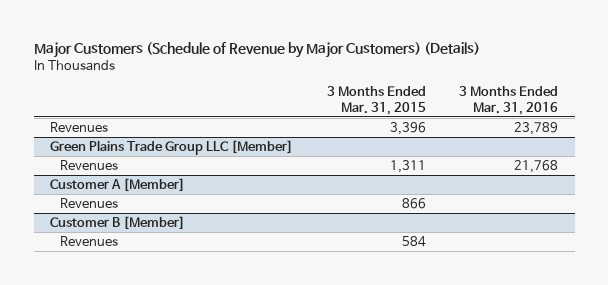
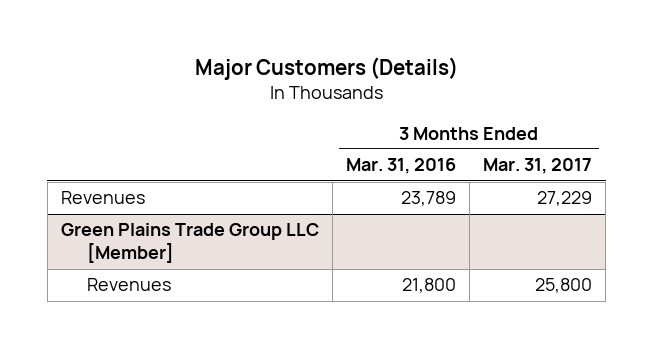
[33,41,480,58] Major Customers (Schedule of Revenue by Major Customers) (Details) -> [194,56,458,80] Major Customers (Details)
[326,86,426,115] 3 Months Ended Mar. 31, 2015 -> none
none -> [483,158,593,175] Mar. 31, 2017
[50,178,186,193] Customer A [Member] -> none
[60,198,119,209] Revenues -> none
[50,216,186,231] Customer B [Member] -> none
[60,236,119,247] Revenues -> none
[513,160,558,174] 21,768 -> [402,278,457,294] 21,800

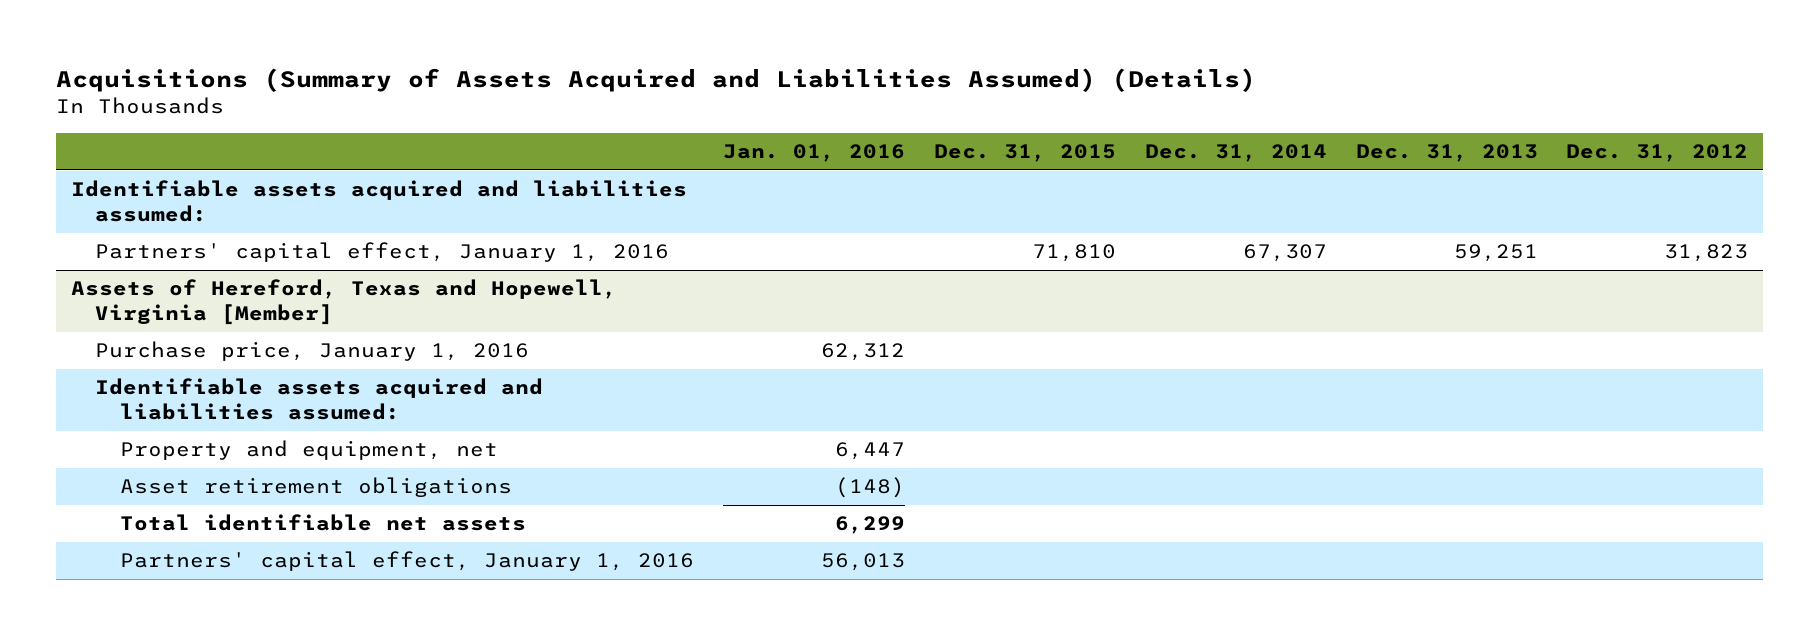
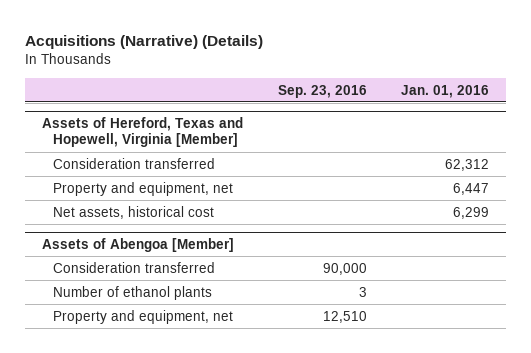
[56,67,1257,92] Acquisitions (Summary of Assets Acquired and Liabilities Assumed) (Details) -> [24,34,263,49] Acquisitions (Narrative) (Details)
[933,143,1116,162] Dec. 31, 2015 -> none
[1144,143,1327,162] Dec. 31, 2014 -> none
[1355,143,1538,162] Dec. 31, 2013 -> none
[1566,143,1749,162] Dec. 31, 2012 -> none
none -> [277,84,367,98] Sep. 23, 2016
[70,180,687,222] Identifiable assets acquired and liabilities assumed: -> none
[95,242,670,263] Partners' capital effect, January 1, 2016 -> none
[95,378,544,420] Identifiable assets acquired and liabilities assumed: -> none
[95,341,530,362] Purchase price, January 1, 2016 -> [52,157,215,169] Consideration transferred
[119,477,512,498] Asset retirement obligations -> none
[119,551,694,572] Partners' capital effect, January 1, 2016 -> none
[119,514,526,532] Total identifiable net assets -> [52,205,214,219] Net assets, historical cost
none -> [41,237,234,252] Assets of Abengoa [Member]
none -> [52,261,215,273] Consideration transferred
none -> [52,285,212,300] Number of ethanol plants
none -> [52,309,233,324] Property and equipment, net

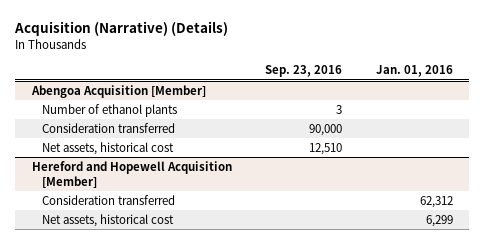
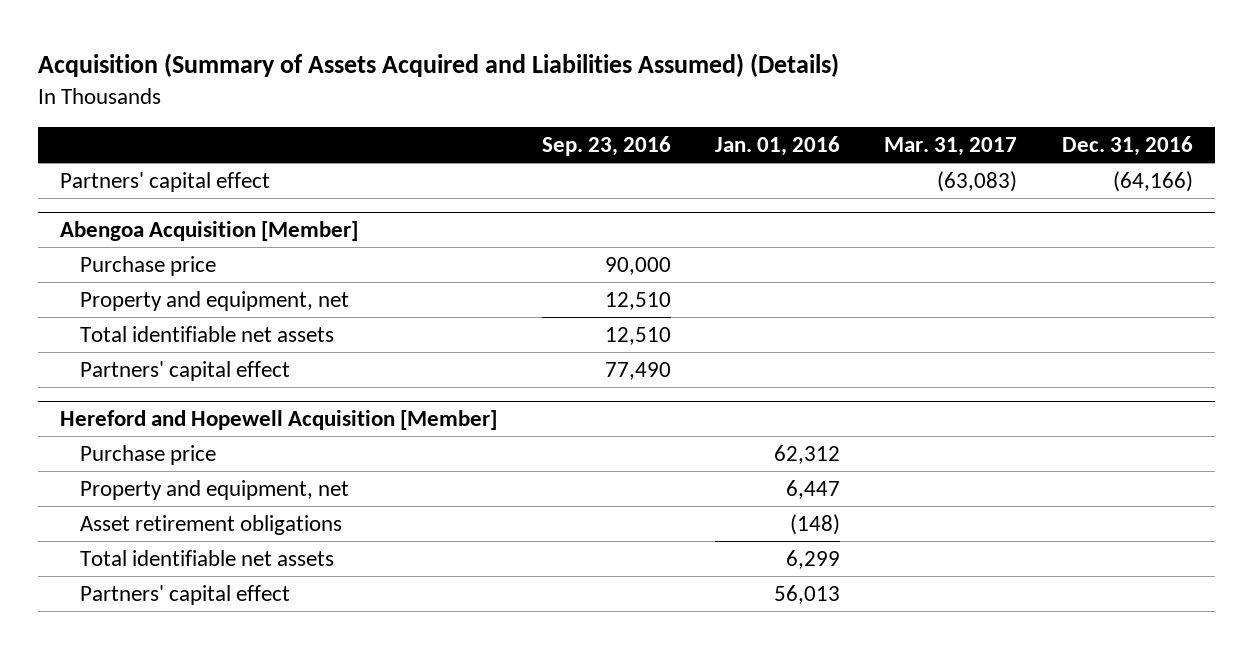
[14,21,229,37] Acquisition (Narrative) (Details) -> [38,53,840,78] Acquisition (Summary of Assets Acquired and Liabilities Assumed) (Details)
none -> [884,136,1018,156] Mar. 31, 2017
none -> [1061,135,1193,156] Dec. 31, 2016
none -> [60,171,271,192] Partners' capital effect
[42,103,178,117] Number of ethanol plants -> none
[42,122,176,133] Consideration transferred -> [80,255,217,276] Purchase price
none -> [80,290,350,311] Property and equipment, net
[42,141,175,155] Net assets, historical cost -> [80,325,335,342] Total identifiable net assets
none -> [80,360,291,381] Partners' capital effect
[42,194,176,205] Consideration transferred -> [80,444,217,465] Purchase price
none -> [80,479,350,500] Property and equipment, net
none -> [80,514,343,535] Asset retirement obligations
[42,213,175,227] Net assets, historical cost -> [80,549,335,566] Total identifiable net assets
none -> [80,584,291,605] Partners' capital effect

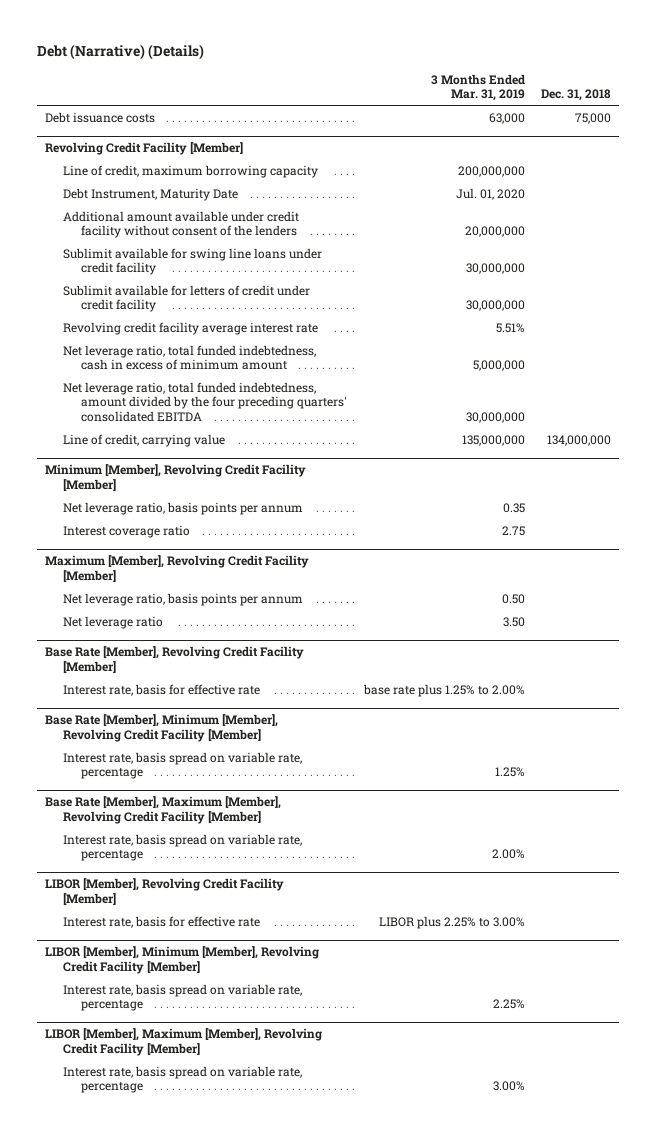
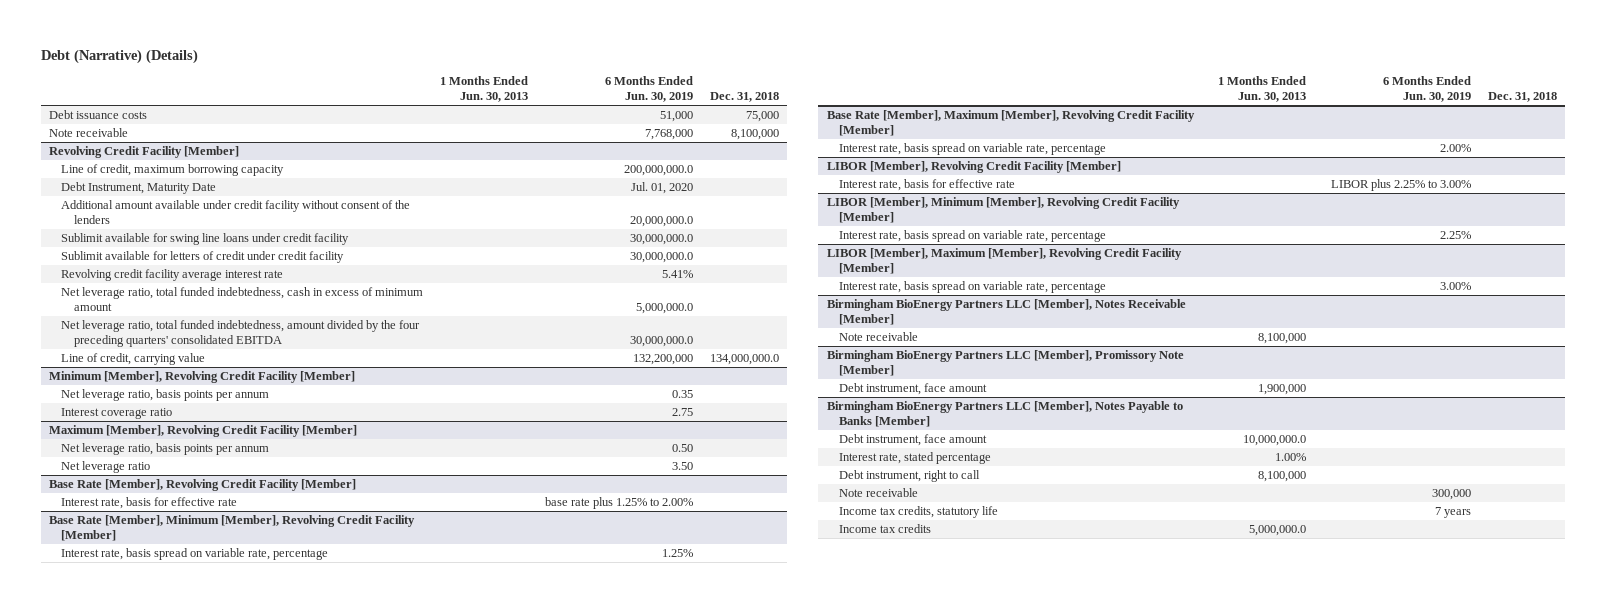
[430,73,525,102] 3 Months Ended Mar. 31, 2019 -> none
none -> [440,76,529,103] 1 Months Ended Jun. 30, 2013
none -> [605,76,694,103] 6 Months Ended Jun. 30, 2019
none -> [49,128,129,138] Note receivable
[546,434,611,446] 134,000,000 -> [709,354,779,366] 134,000,000.0
none -> [826,299,1186,326] Birmingham BioEnergy Partners LLC [Member], Notes Receivable [Member]
none -> [839,332,919,342] Note receivable
none -> [826,350,1184,377] Birmingham BioEnergy Partners LLC [Member], Promissory Note [Member]
none -> [839,383,988,396] Debt instrument, face amount
none -> [826,401,1183,428] Birmingham BioEnergy Partners LLC [Member], Notes Payable to Banks [Member]
none -> [839,434,988,447] Debt instrument, face amount
none -> [839,452,992,465] Interest rate, stated percentage
none -> [839,470,981,483] Debt instrument, right to call
none -> [839,488,919,498] Note receivable
none -> [839,506,999,519] Income tax credits, statutory life
none -> [839,524,932,534] Income tax credits

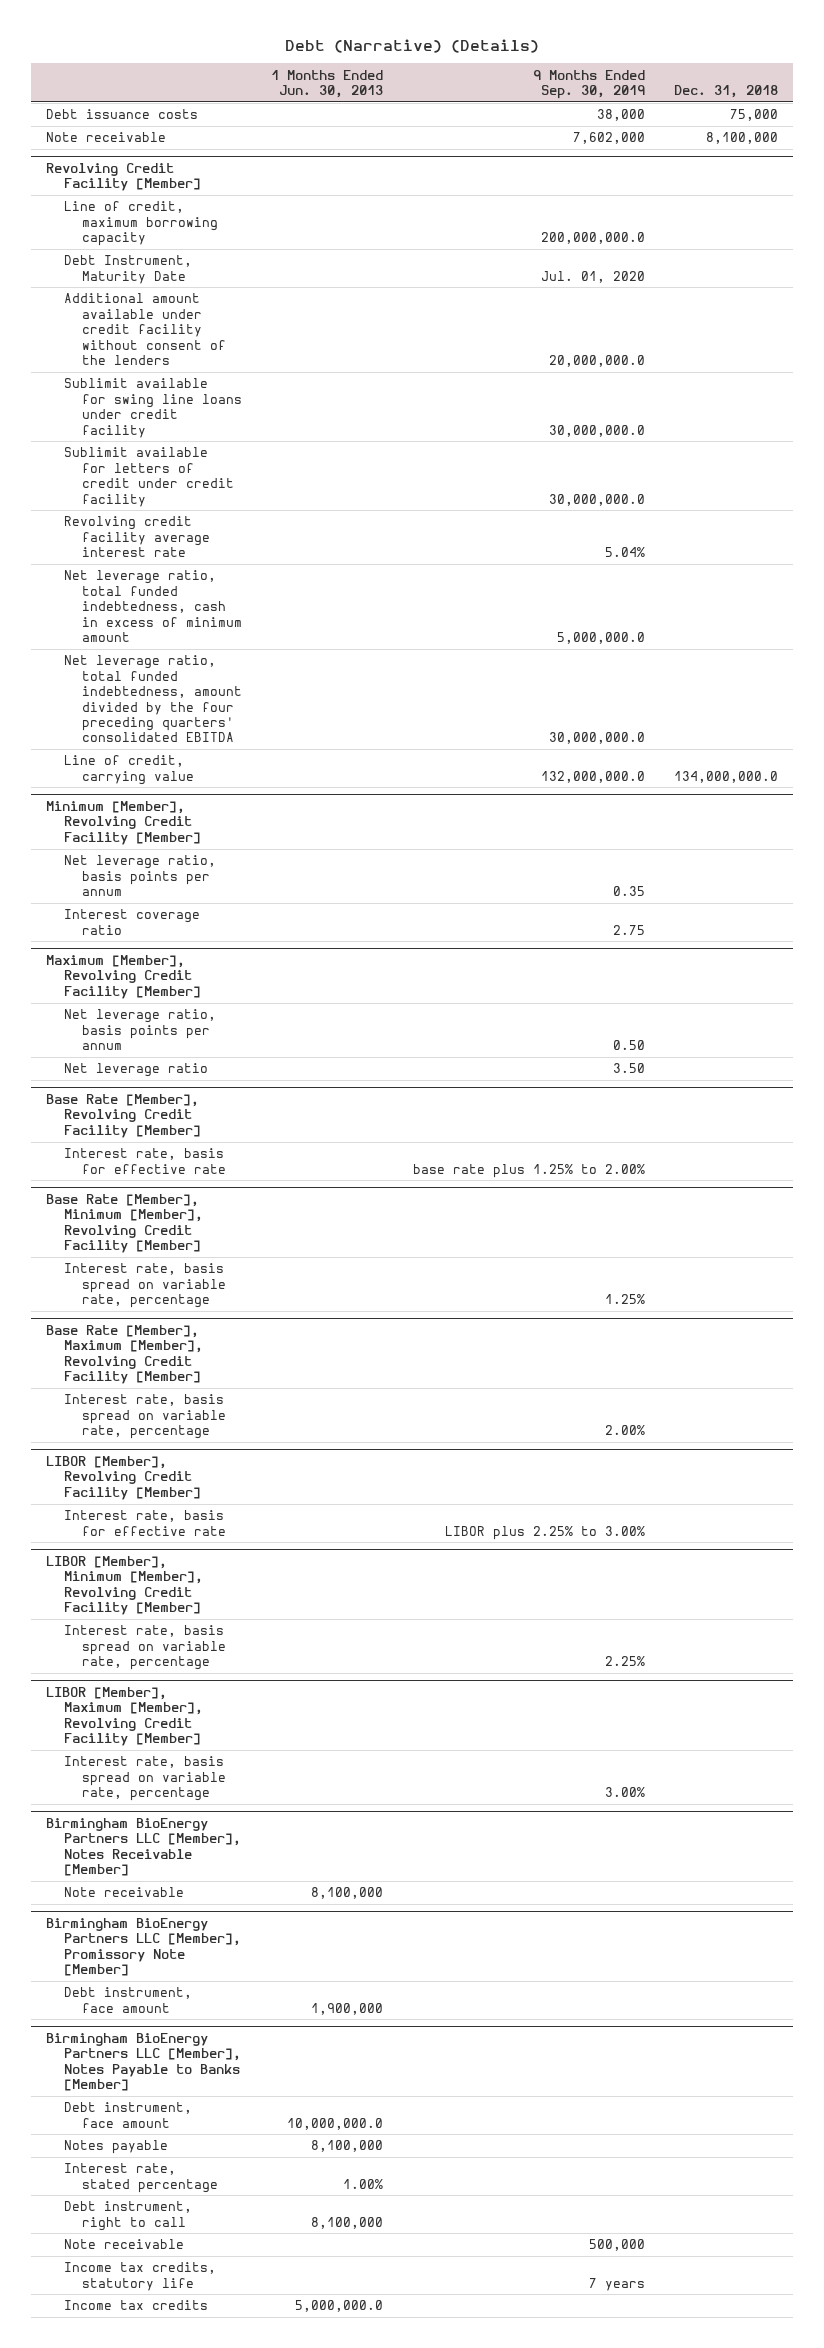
[605,76,694,103] 6 Months Ended Jun. 30, 2019 -> none
none -> [532,69,645,100] 9 Months Ended Sep. 30, 2019
none -> [63,2140,168,2155] Notes payable

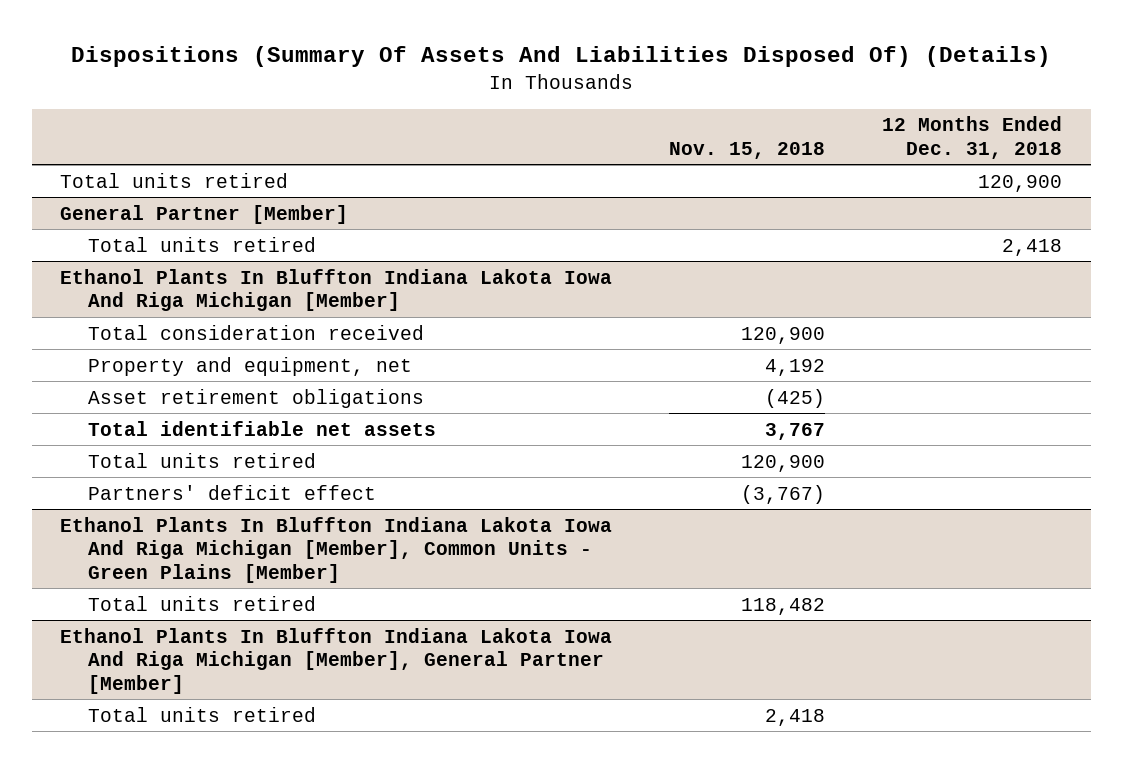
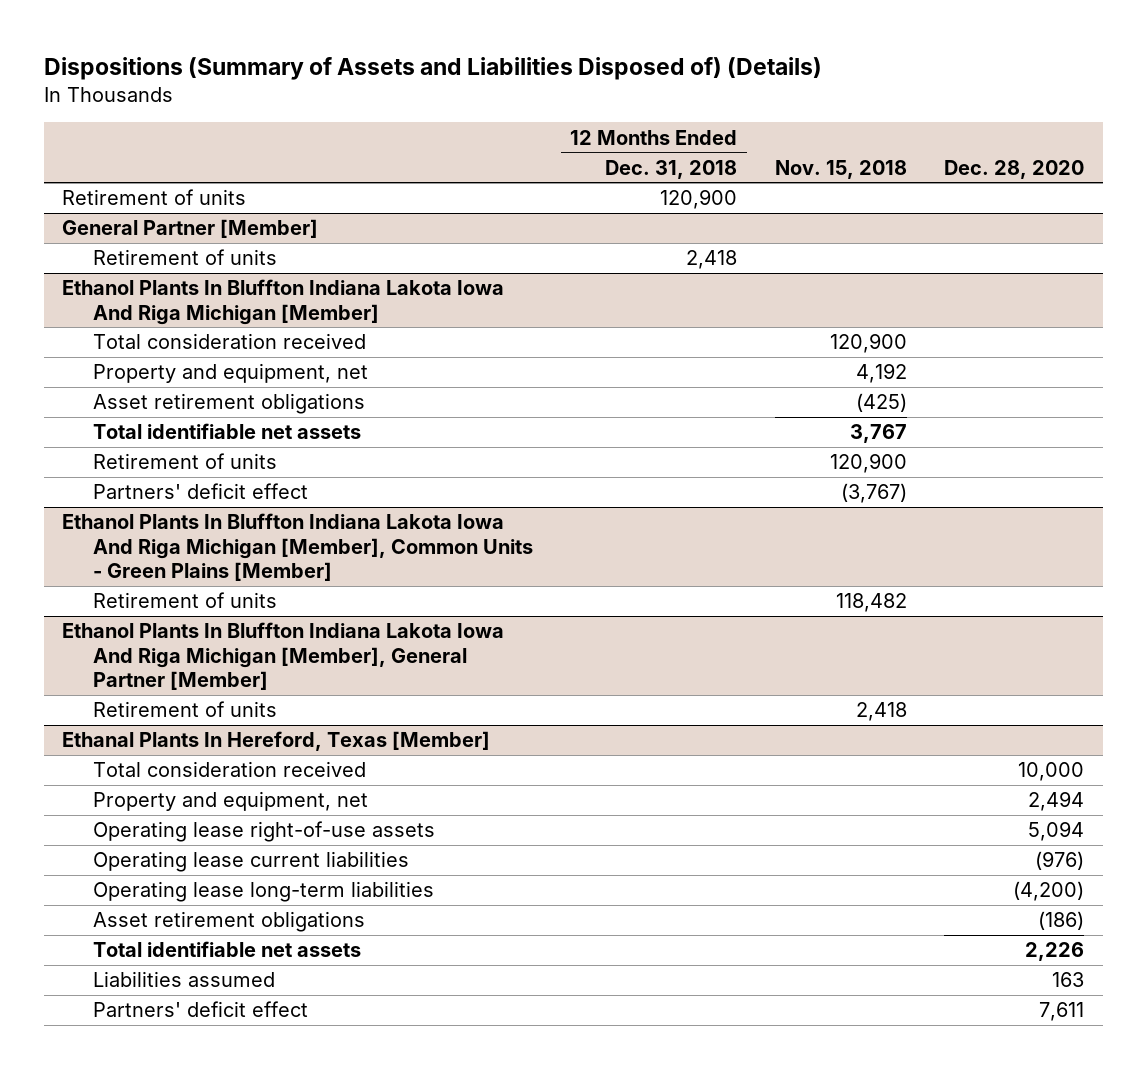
[71,46,1052,68] Dispositions (Summary Of Assets And Liabilities Disposed Of) (Details) -> [43,56,822,80] Dispositions (Summary of Assets and Liabilities Disposed of) (Details)
none -> [944,159,1085,179] Dec. 28, 2020
[60,172,289,188] Total units retired -> [62,189,247,206] Retirement of units
[88,236,317,252] Total units retired -> [92,249,277,266] Retirement of units
[88,452,317,468] Total units retired -> [92,453,277,470] Retirement of units
[88,595,317,611] Total units retired -> [92,592,277,609] Retirement of units
[88,706,317,722] Total units retired -> [92,701,277,718] Retirement of units
none -> [62,731,491,752] Ethanal Plants In Hereford, Texas [Member]
none -> [92,761,366,778] Total consideration received
none -> [92,791,368,812] Property and equipment, net
none -> [92,821,435,843] Operating lease right-of-use assets
none -> [92,851,409,873] Operating lease current liabilities
none -> [92,881,434,903] Operating lease long-term liabilities
none -> [92,911,365,933] Asset retirement obligations
none -> [92,941,361,958] Total identifiable net assets
none -> [92,971,275,988] Liabilities assumed
none -> [92,1001,308,1018] Partners' deficit effect

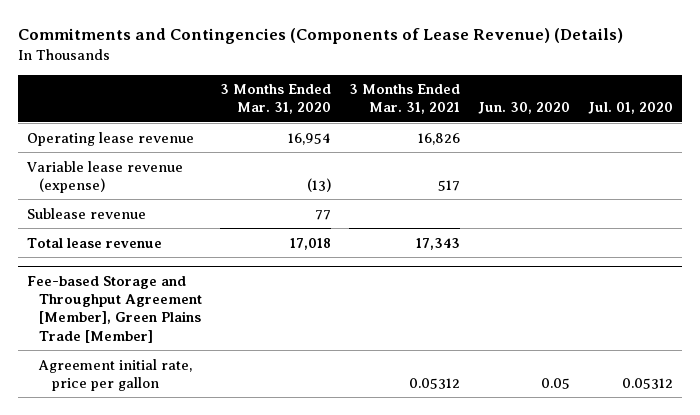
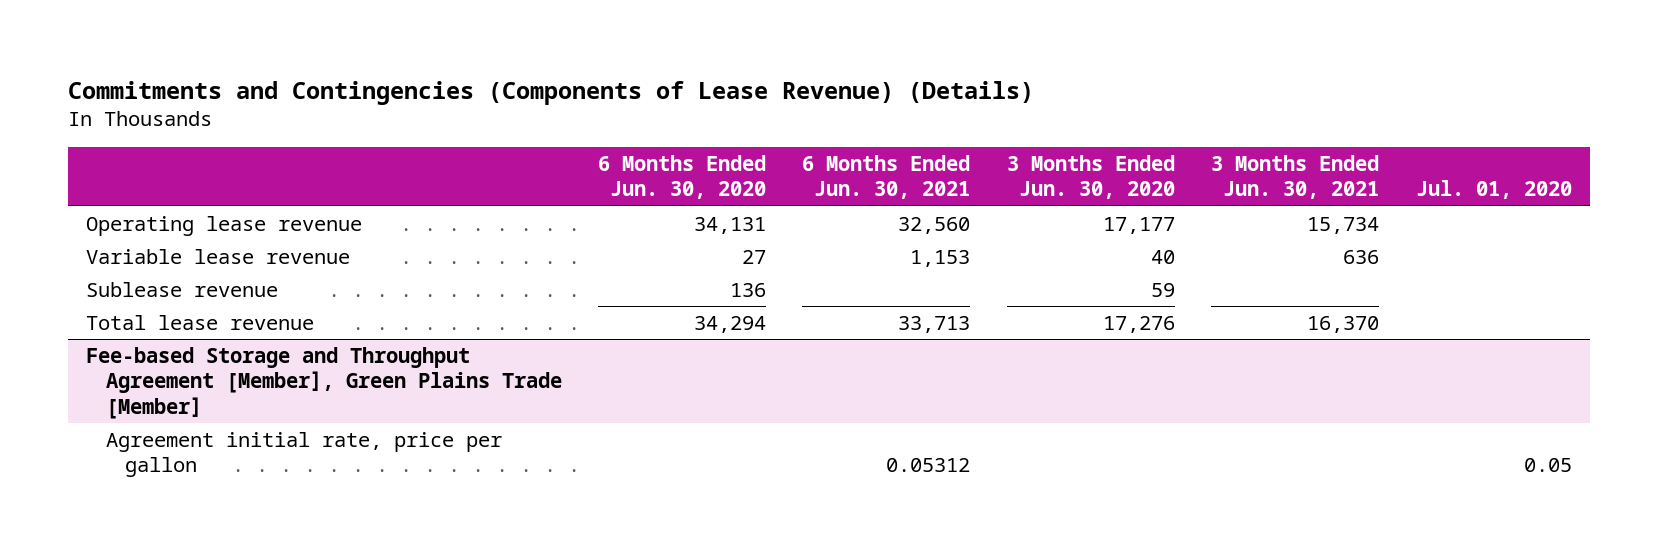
[220,84,332,115] 3 Months Ended Mar. 31, 2020 -> none
[349,84,461,115] 3 Months Ended Mar. 31, 2021 -> none
[477,102,570,115] Jun. 30, 2020 -> none
none -> [597,154,766,200] 6 Months Ended Jun. 30, 2020
none -> [802,154,971,200] 6 Months Ended Jun. 30, 2021
none -> [1006,154,1175,200] 3 Months Ended Jun. 30, 2020
none -> [1211,154,1380,200] 3 Months Ended Jun. 30, 2021
[25,160,183,193] Variable lease revenue (expense) -> [85,249,350,265] Variable lease revenue
[621,377,673,389] 0.05312 -> [1523,458,1572,473] 0.05

